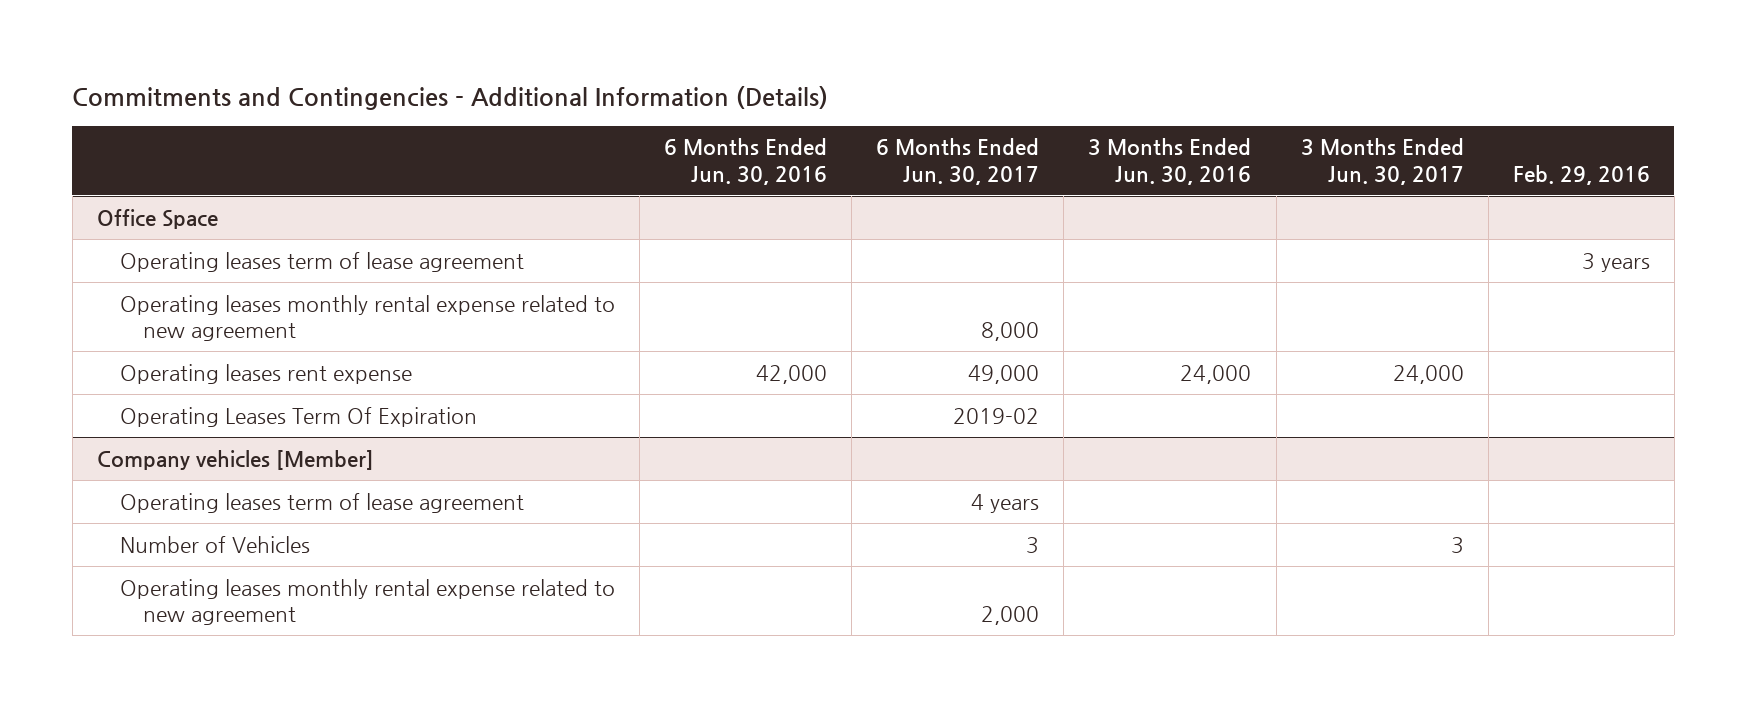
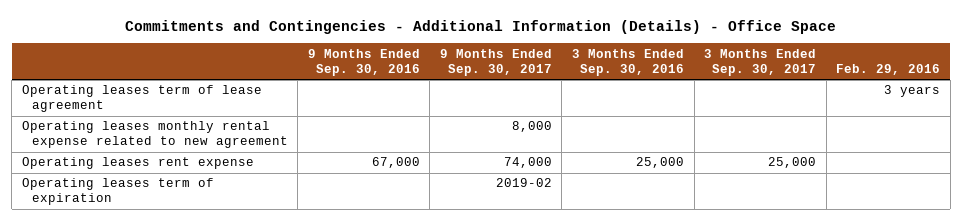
[72,85,829,110] Commitments and Contingencies - Additional Information (Details) -> [124,19,836,34] Commitments and Contingencies - Additional Information (Details) - Office Space
[664,138,828,185] 6 Months Ended Jun. 30, 2016 -> none
[876,138,1040,185] 6 Months Ended Jun. 30, 2017 -> none
[1088,138,1252,185] 3 Months Ended Jun. 30, 2016 -> none
[1300,138,1464,185] 3 Months Ended Jun. 30, 2017 -> none
none -> [307,48,420,76] 9 Months Ended Sep. 30, 2016
none -> [439,48,552,76] 9 Months Ended Sep. 30, 2017
none -> [572,48,685,76] 3 Months Ended Sep. 30, 2016
none -> [704,48,817,76] 3 Months Ended Sep. 30, 2017
[96,208,218,229] Office Space -> none
[96,449,374,470] Company vehicles [Member] -> none
[119,492,524,513] Operating leases term of lease agreement -> none
[119,535,310,553] Number of Vehicles -> none
[119,578,615,626] Operating leases monthly rental expense related to new agreement -> none
[119,406,477,427] Operating Leases Term Of Expiration -> [21,178,214,206] Operating leases term of expiration

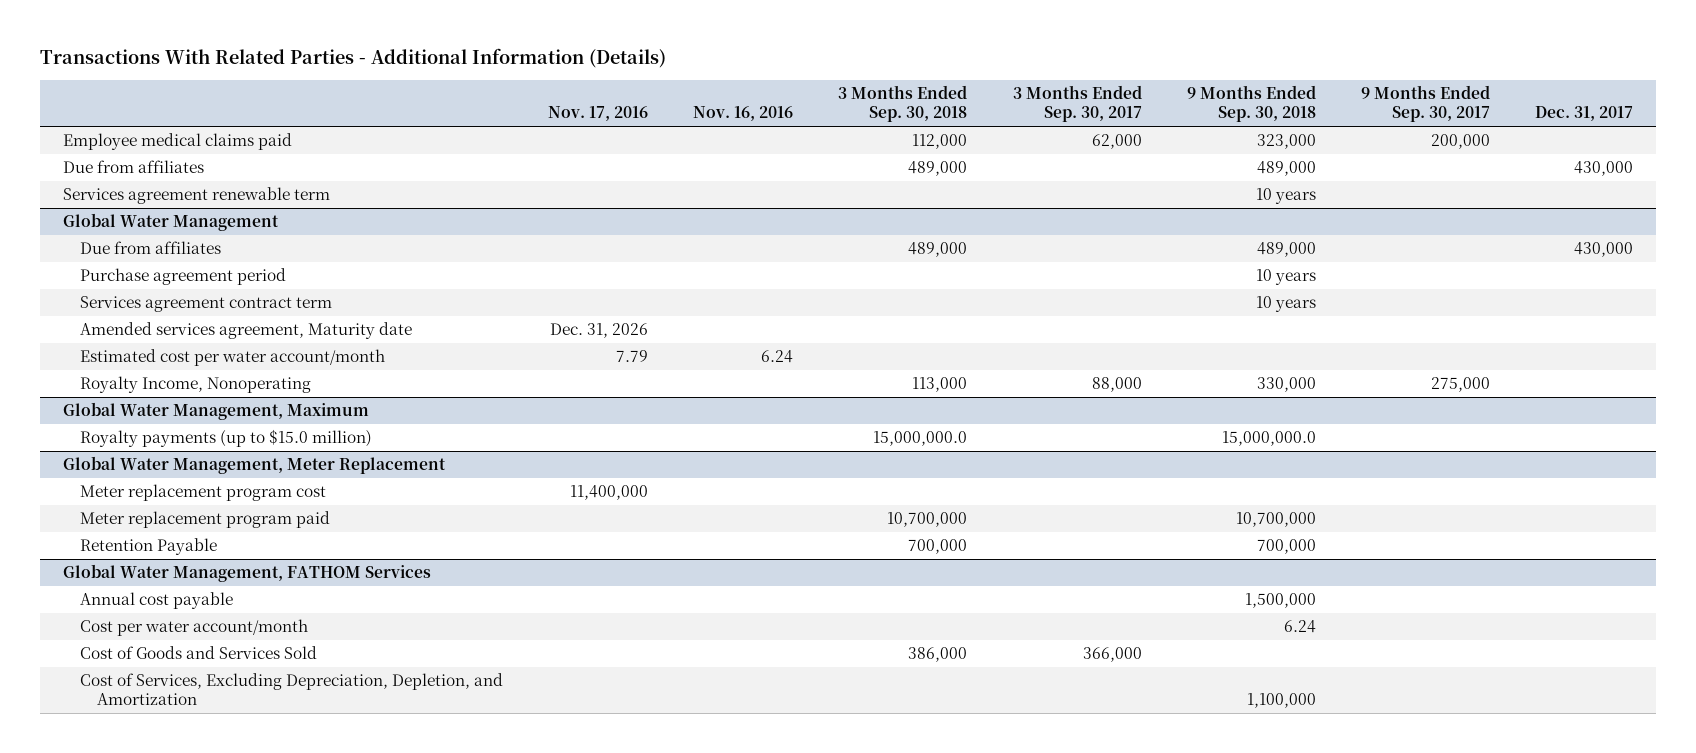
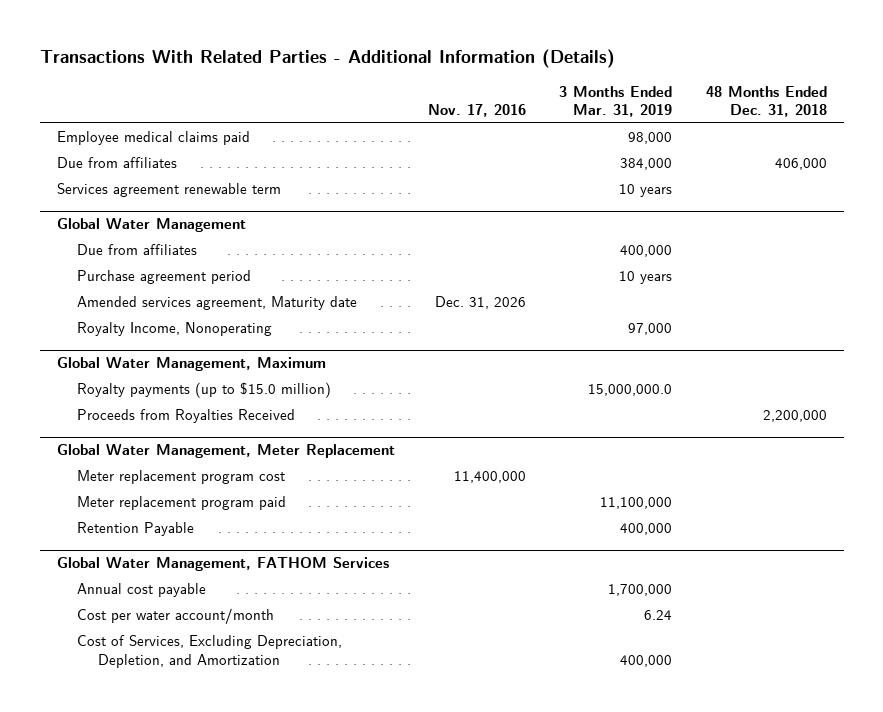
[693,106,794,122] Nov. 16, 2016 -> none
[838,85,968,123] 3 Months Ended Sep. 30, 2018 -> none
[1012,85,1142,123] 3 Months Ended Sep. 30, 2017 -> none
[1186,85,1316,123] 9 Months Ended Sep. 30, 2018 -> none
[1361,85,1491,123] 9 Months Ended Sep. 30, 2017 -> none
[1535,106,1634,122] Dec. 31, 2017 -> none
none -> [559,85,673,118] 3 Months Ended Mar. 31, 2019
none -> [705,85,827,118] 48 Months Ended Dec. 31, 2018
[79,296,332,313] Services agreement contract term -> none
[79,349,385,367] Estimated cost per water account/month -> none
none -> [77,409,296,424] Proceeds from Royalties Received
[79,646,317,660] Cost of Goods and Services Sold -> none

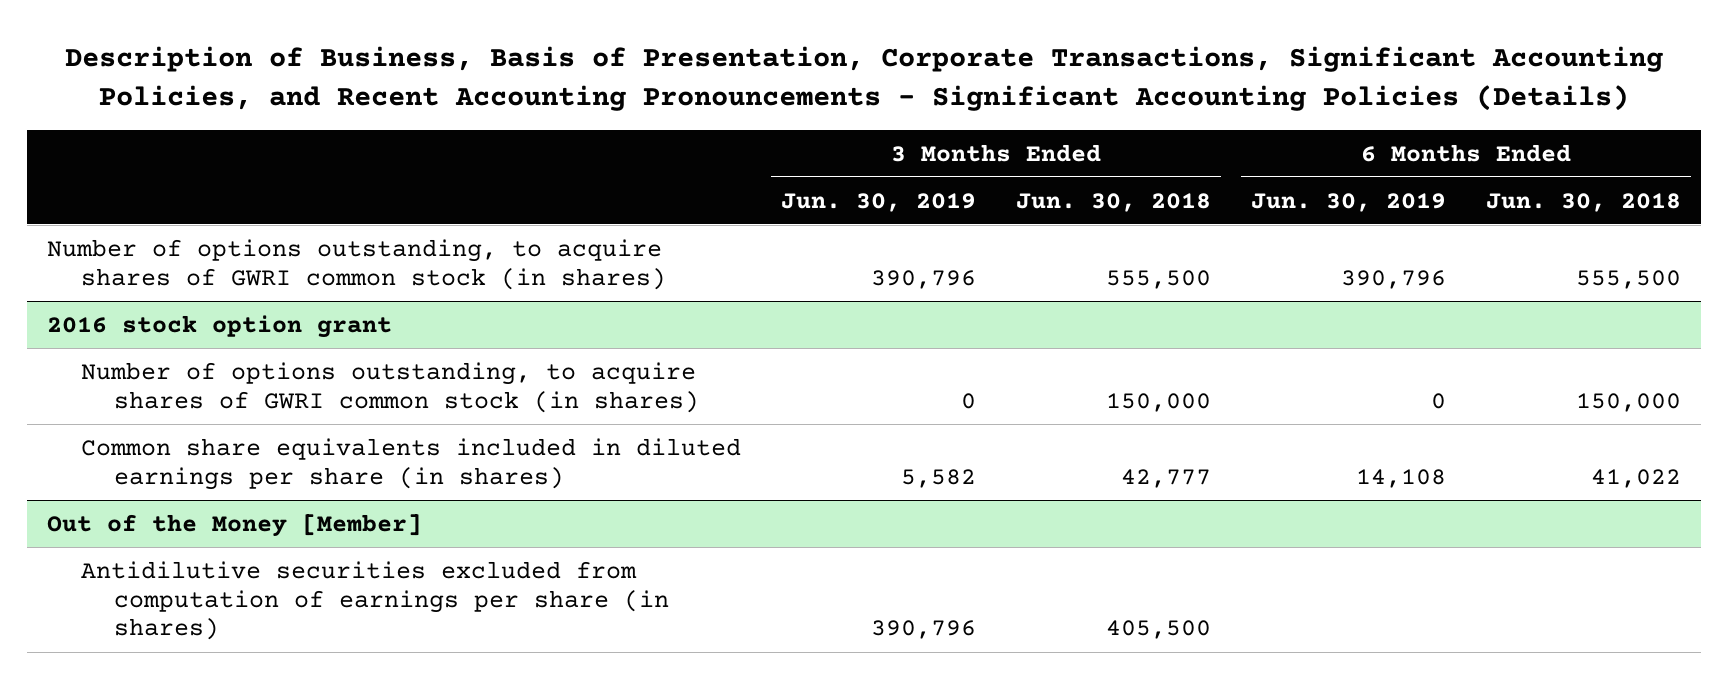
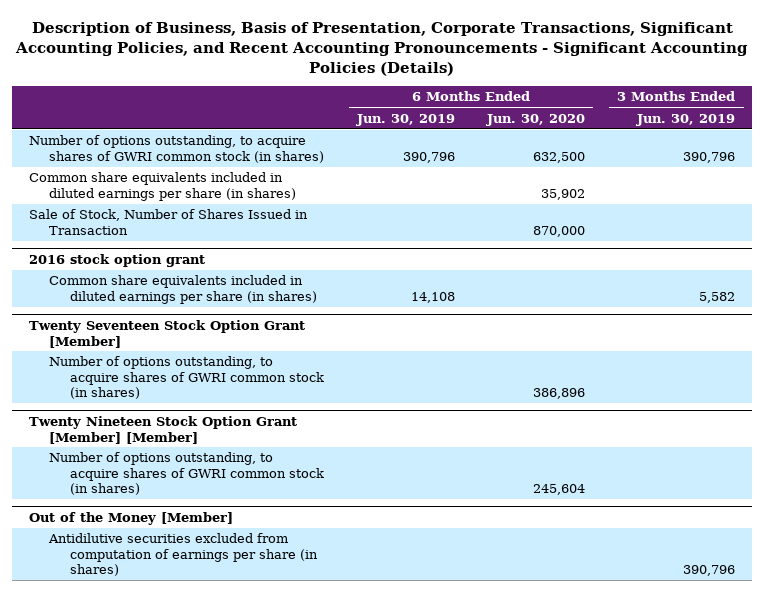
[1015,192,1211,212] Jun. 30, 2018 -> none
[1485,192,1681,212] Jun. 30, 2018 -> none
none -> [486,113,586,126] Jun. 30, 2020
none -> [28,172,297,201] Common share equivalents included in diluted earnings per share (in shares)
none -> [28,209,308,235] Sale of Stock, Number of Shares Issued in Transaction
[80,361,700,413] Number of options outstanding, to acquire shares of GWRI common stock (in shares) -> none
none -> [28,320,305,348] Twenty Seventeen Stock Option Grant [Member]
none -> [49,356,324,400] Number of options outstanding, to acquire shares of GWRI common stock (in shares)
none -> [28,416,297,444] Twenty Nineteen Stock Option Grant [Member] [Member]
none -> [49,452,324,496] Number of options outstanding, to acquire shares of GWRI common stock (in shares)

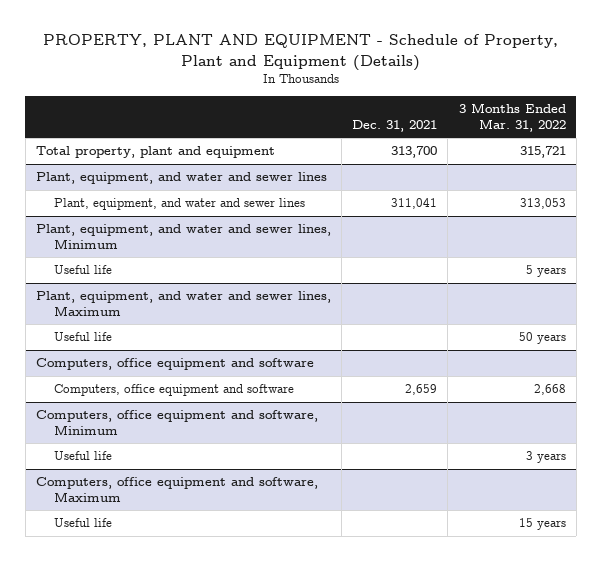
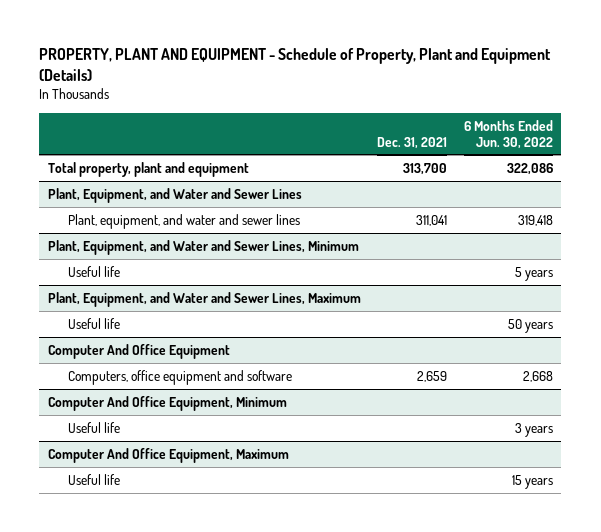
[458,103,566,132] 3 Months Ended Mar. 31, 2022 -> none
none -> [464,119,554,149] 6 Months Ended Jun. 30, 2022
[36,172,328,185] Plant, equipment, and water and sewer lines -> [47,187,302,203] Plant, Equipment, and Water and Sewer Lines
[36,224,332,249] Plant, equipment, and water and sewer lines, Minimum -> [47,239,359,255] Plant, Equipment, and Water and Sewer Lines, Minimum
[36,291,332,316] Plant, equipment, and water and sewer lines, Maximum -> [47,291,361,307] Plant, Equipment, and Water and Sewer Lines, Maximum
[36,358,315,371] Computers, office equipment and software -> [47,343,230,359] Computer And Office Equipment
[36,410,319,435] Computers, office equipment and software, Minimum -> [47,395,287,411] Computer And Office Equipment, Minimum
[36,477,319,502] Computers, office equipment and software, Maximum -> [47,447,289,463] Computer And Office Equipment, Maximum

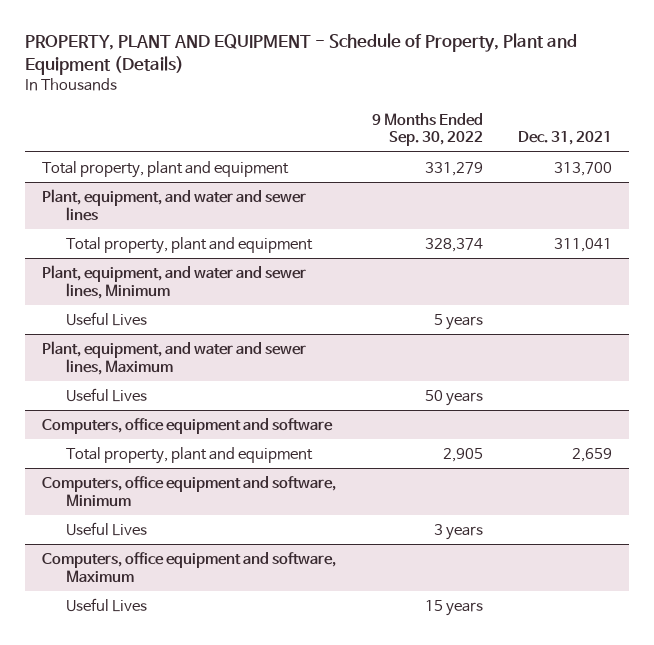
[464,119,554,149] 6 Months Ended Jun. 30, 2022 -> none
none -> [371,112,483,147] 9 Months Ended Sep. 30, 2022
[47,187,302,203] Plant, Equipment, and Water and Sewer Lines -> [42,188,307,221] Plant, equipment, and water and sewer lines
[68,213,301,229] Plant, equipment, and water and sewer lines -> [65,236,313,254] Total property, plant and equipment
[47,239,359,255] Plant, Equipment, and Water and Sewer Lines, Minimum -> [42,264,307,299] Plant, equipment, and water and sewer lines, Minimum
[68,265,121,277] Useful life -> [65,311,147,326] Useful Lives
[47,291,361,307] Plant, Equipment, and Water and Sewer Lines, Maximum -> [42,340,307,375] Plant, equipment, and water and sewer lines, Maximum
[68,317,121,329] Useful life -> [65,387,147,402] Useful Lives
[47,343,230,359] Computer And Office Equipment -> [42,417,334,434] Computers, office equipment and software
[68,369,293,385] Computers, office equipment and software -> [65,446,313,464] Total property, plant and equipment
[47,395,287,411] Computer And Office Equipment, Minimum -> [42,475,337,507] Computers, office equipment and software, Minimum
[68,421,121,433] Useful life -> [65,521,147,536] Useful Lives
[47,447,289,463] Computer And Office Equipment, Maximum -> [42,551,337,583] Computers, office equipment and software, Maximum
[68,473,121,485] Useful life -> [65,597,147,612] Useful Lives

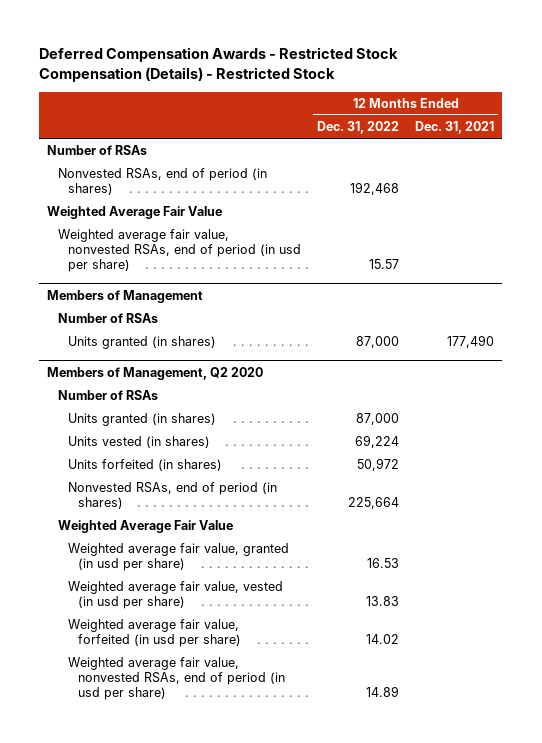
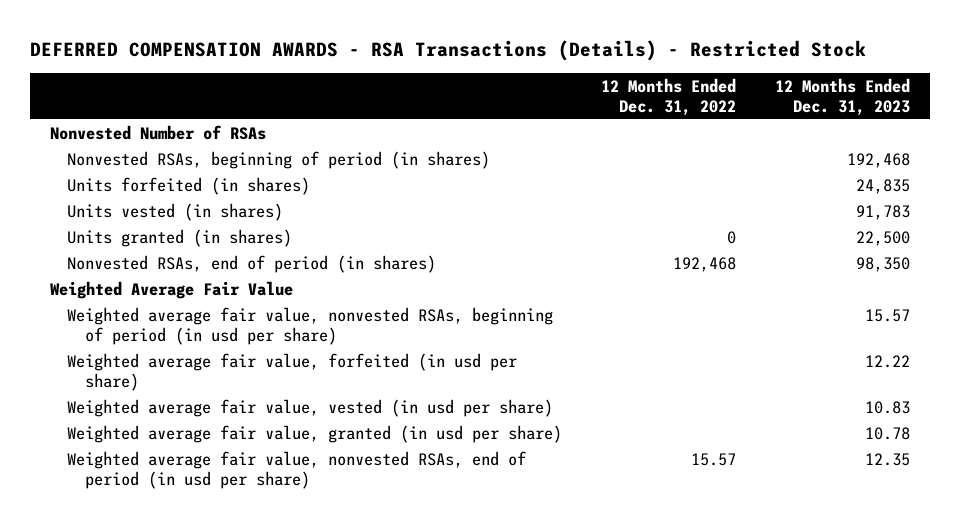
[39,47,399,82] Deferred Compensation Awards - Restricted Stock Compensation (Details) - Restricted Stock -> [30,40,867,62] DEFERRED COMPENSATION AWARDS - RSA Transactions (Details) - Restricted Stock
[415,121,495,135] Dec. 31, 2021 -> none
none -> [775,77,911,116] 12 Months Ended Dec. 31, 2023
[47,145,148,156] Number of RSAs -> [49,124,266,140] Nonvested Number of RSAs
none -> [67,150,491,169] Nonvested RSAs, beginning of period (in shares)
none -> [67,176,311,195] Units forfeited (in shares)
none -> [67,202,284,221] Units vested (in shares)
none -> [67,228,293,247] Units granted (in shares)
none -> [67,306,554,345] Weighted average fair value, nonvested RSAs, beginning of period (in usd per share)
none -> [67,352,518,391] Weighted average fair value, forfeited (in usd per share)
none -> [67,398,554,417] Weighted average fair value, vested (in usd per share)
none -> [67,424,563,443] Weighted average fair value, granted (in usd per share)
[47,289,204,303] Members of Management -> none
[57,313,158,324] Number of RSAs -> none
[68,336,217,350] Units granted (in shares) -> none
[47,366,264,380] Members of Management, Q2 2020 -> none
[57,390,158,401] Number of RSAs -> none
[68,413,217,427] Units granted (in shares) -> none
[68,436,211,449] Units vested (in shares) -> none
[68,459,223,472] Units forfeited (in shares) -> none
[68,482,278,509] Nonvested RSAs, end of period (in shares) -> none
[57,520,233,534] Weighted Average Fair Value -> none
[68,543,290,571] Weighted average fair value, granted (in usd per share) -> none
[68,581,284,609] Weighted average fair value, vested (in usd per share) -> none
[68,619,242,647] Weighted average fair value, forfeited (in usd per share) -> none
[68,657,286,700] Weighted average fair value, nonvested RSAs, end of period (in usd per share) -> none

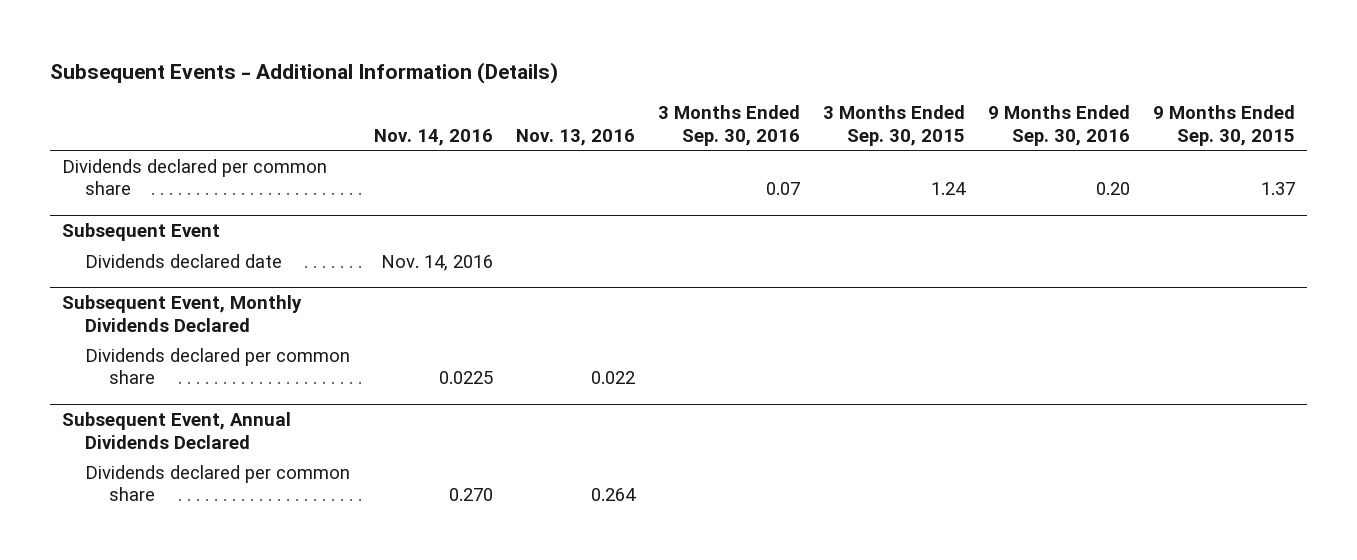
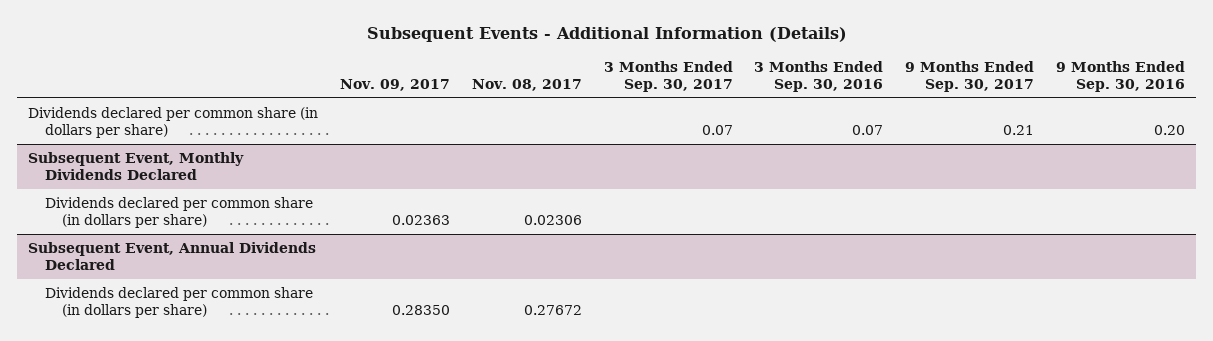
[373,128,493,146] Nov. 14, 2016 -> none
[515,128,635,146] Nov. 13, 2016 -> none
[823,104,966,146] 3 Months Ended Sep. 30, 2015 -> none
[1153,104,1296,146] 9 Months Ended Sep. 30, 2015 -> none
none -> [339,79,450,92] Nov. 09, 2017
none -> [471,79,582,92] Nov. 08, 2017
none -> [603,60,733,93] 3 Months Ended Sep. 30, 2017
none -> [905,60,1035,93] 9 Months Ended Sep. 30, 2017
[61,222,220,241] Subsequent Event -> none
[85,253,283,268] Dividends declared date -> none
[61,158,327,196] Dividends declared per common share -> [27,106,318,139] Dividends declared per common share (in dollars per share)
[85,347,351,385] Dividends declared per common share -> [44,196,313,229] Dividends declared per common share (in dollars per share)
[85,464,351,502] Dividends declared per common share -> [44,286,313,319] Dividends declared per common share (in dollars per share)

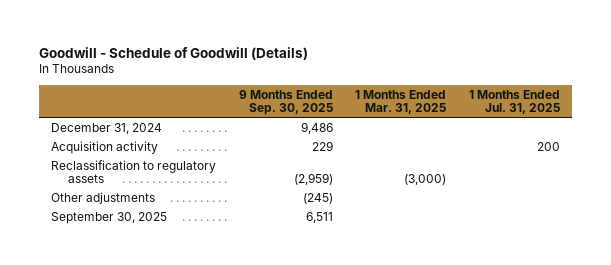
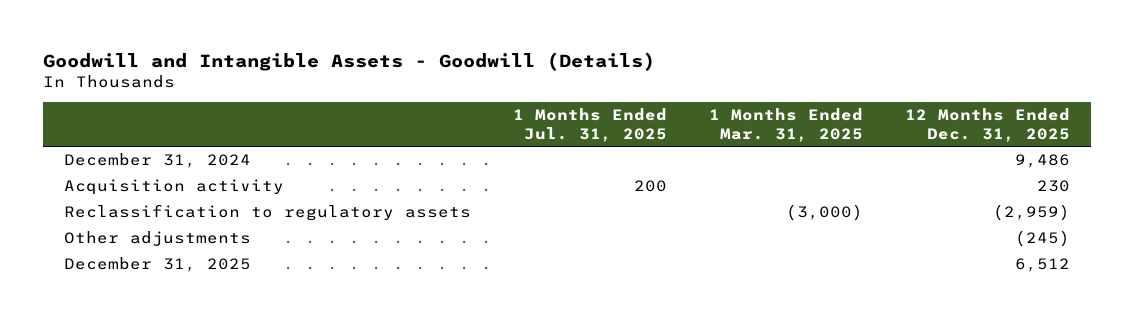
[39,46,309,60] Goodwill - Schedule of Goodwill (Details) -> [43,51,656,71] Goodwill and Intangible Assets - Goodwill (Details)
[238,89,333,116] 9 Months Ended Sep. 30, 2025 -> none
none -> [904,108,1070,142] 12 Months Ended Dec. 31, 2025
[50,211,167,224] September 30, 2025 -> [64,257,252,273] December 31, 2025

